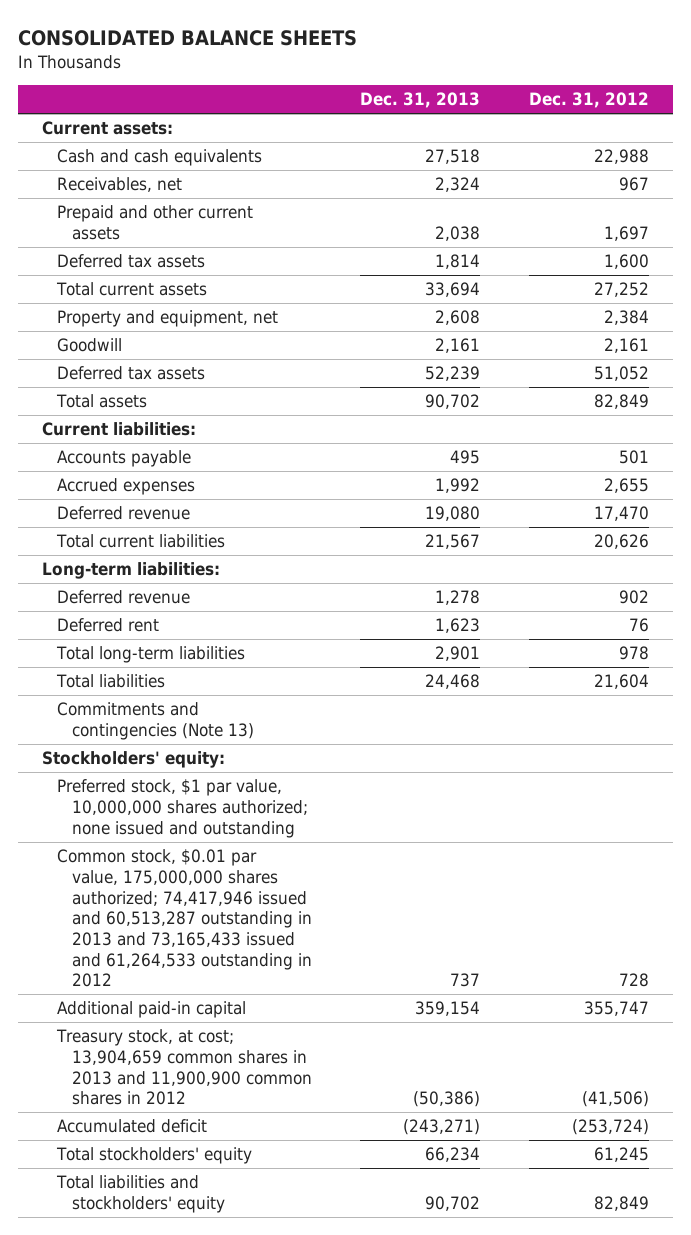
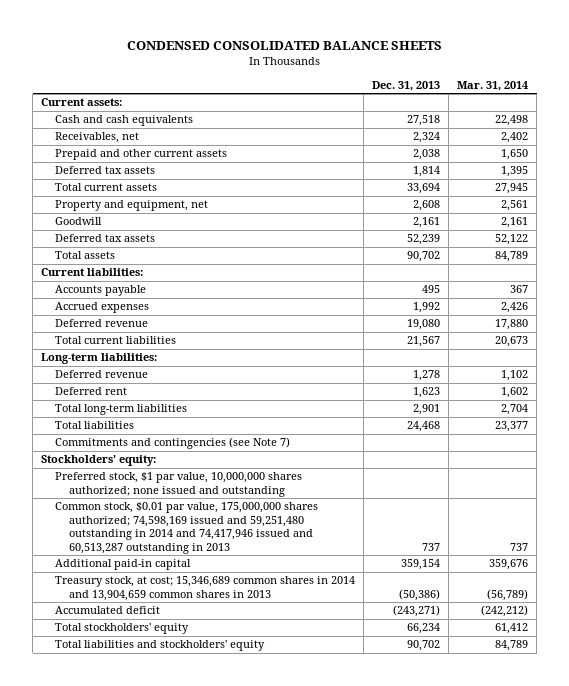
[18,29,358,46] CONSOLIDATED BALANCE SHEETS -> [126,41,442,51] CONDENSED CONSOLIDATED BALANCE SHEETS
[528,92,649,109] Dec. 31, 2012 -> none
none -> [457,80,529,91] Mar. 31, 2014
[57,702,254,741] Commitments and contingencies (Note 13) -> [54,437,290,450] Commitments and contingencies (see Note 7)
[57,849,312,988] Common stock, $0.01 par value, 175,000,000 shares authorized; 74,417,946 issued and 60,513,287 outstanding in 2013 and 73,165,433 issued and 61,264,533 outstanding in 2012 -> [54,502,318,554] Common stock, $0.01 par value, 175,000,000 shares authorized; 74,598,169 issued and 59,251,480 outstanding in 2014 and 74,417,946 issued and 60,513,287 outstanding in 2013
[56,1029,312,1106] Treasury stock, at cost; 13,904,659 common shares in 2013 and 11,900,900 common shares in 2012 -> [54,576,355,601] Treasury stock, at cost; 15,346,689 common shares in 2014 and 13,904,659 common shares in 2013

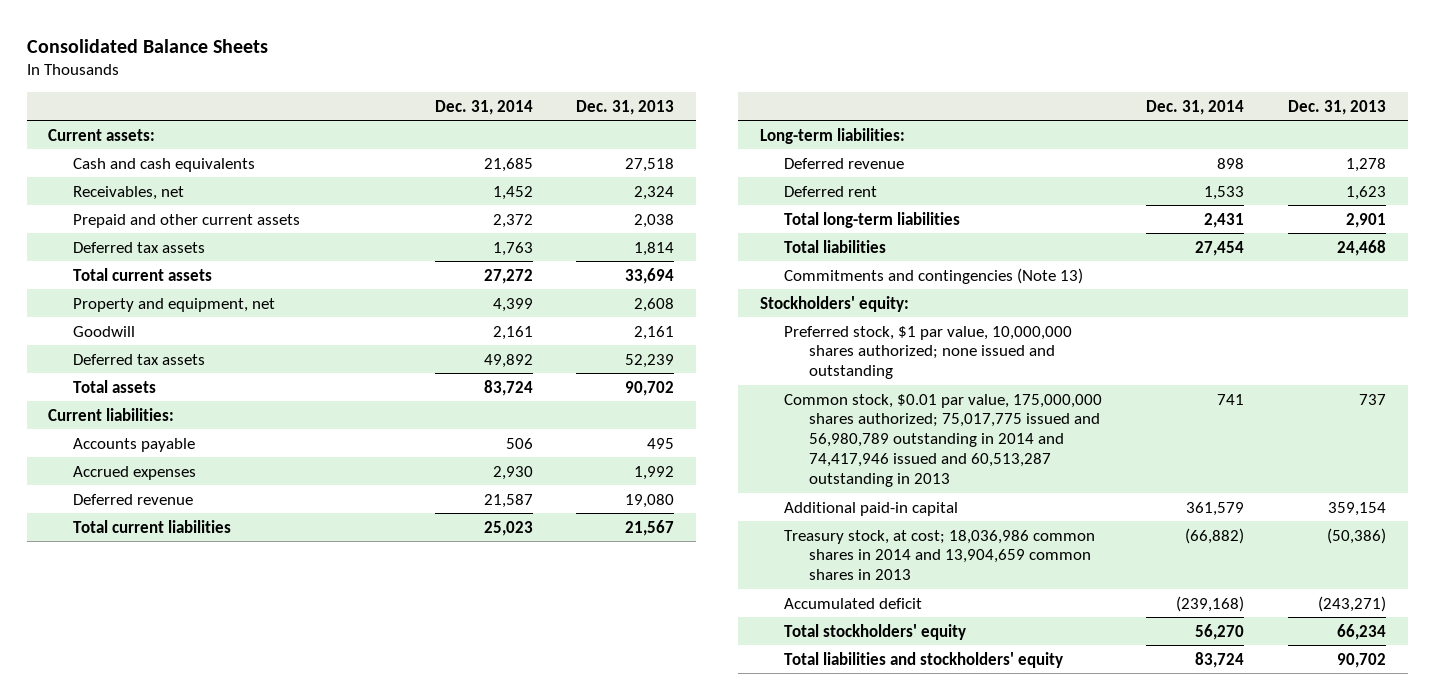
[126,41,442,51] CONDENSED CONSOLIDATED BALANCE SHEETS -> [26,38,268,53] Consolidated Balance Sheets
[457,80,529,91] Mar. 31, 2014 -> none
none -> [434,99,533,115] Dec. 31, 2014
[54,437,290,450] Commitments and contingencies (see Note 7) -> [784,267,1084,284] Commitments and contingencies (Note 13)
[54,502,318,554] Common stock, $0.01 par value, 175,000,000 shares authorized; 74,598,169 issued and 59,251,480 outstanding in 2014 and 74,417,946 issued and 60,513,287 outstanding in 2013 -> [784,393,1103,488] Common stock, $0.01 par value, 175,000,000 shares authorized; 75,017,775 issued and 56,980,789 outstanding in 2014 and 74,417,946 issued and 60,513,287 outstanding in 2013
[54,576,355,601] Treasury stock, at cost; 15,346,689 common shares in 2014 and 13,904,659 common shares in 2013 -> [784,529,1096,581] Treasury stock, at cost; 18,036,986 common shares in 2014 and 13,904,659 common shares in 2013

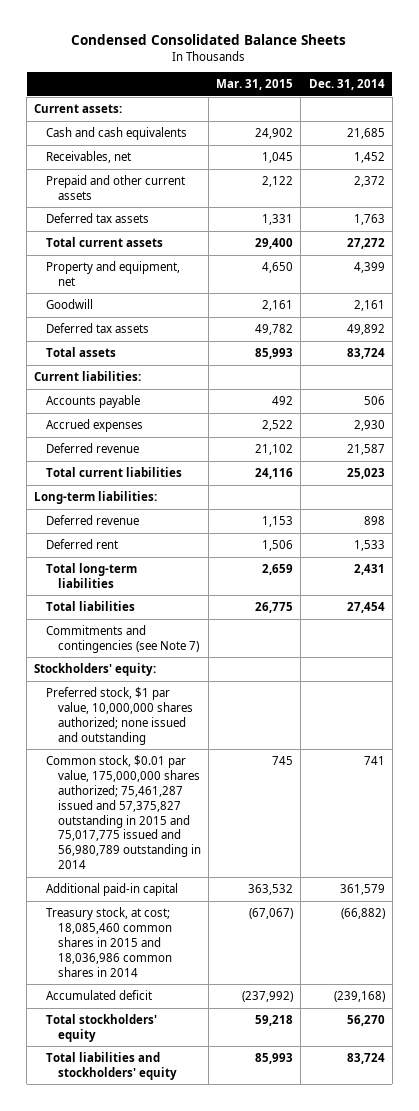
[26,38,268,53] Consolidated Balance Sheets -> [71,33,347,45] Condensed Consolidated Balance Sheets
[576,99,675,115] Dec. 31, 2013 -> none
none -> [216,79,294,91] Mar. 31, 2015
[784,267,1084,284] Commitments and contingencies (Note 13) -> [46,624,200,653] Commitments and contingencies (see Note 7)
[784,393,1103,488] Common stock, $0.01 par value, 175,000,000 shares authorized; 75,017,775 issued and 56,980,789 outstanding in 2014 and 74,417,946 issued and 60,513,287 outstanding in 2013 -> [46,754,202,870] Common stock, $0.01 par value, 175,000,000 shares authorized; 75,461,287 issued and 57,375,827 outstanding in 2015 and 75,017,775 issued and 56,980,789 outstanding in 2014
[784,529,1096,581] Treasury stock, at cost; 18,036,986 common shares in 2014 and 13,904,659 common shares in 2013 -> [46,906,173,977] Treasury stock, at cost; 18,085,460 common shares in 2015 and 18,036,986 common shares in 2014

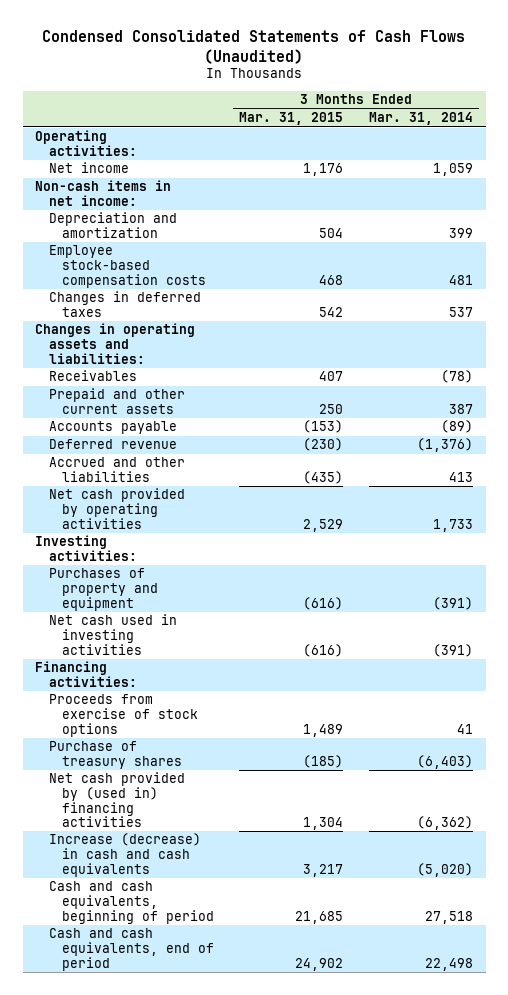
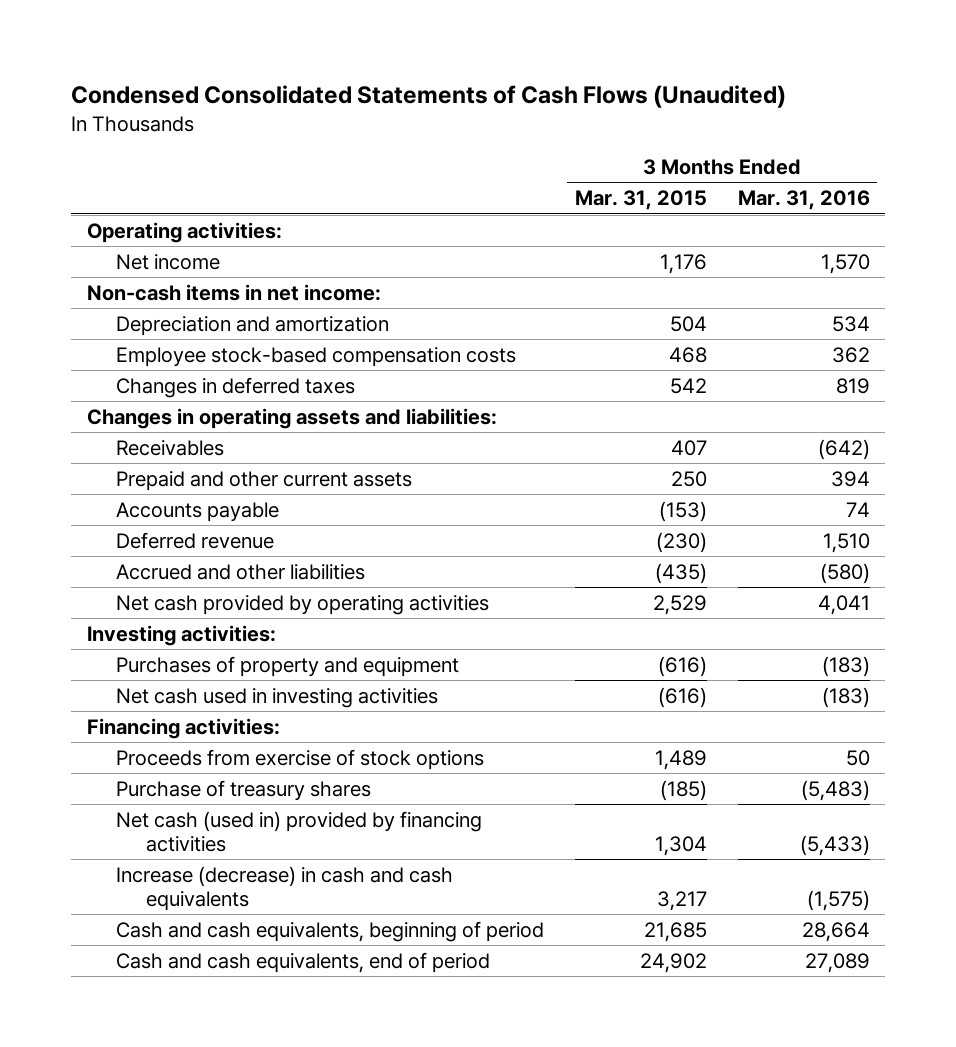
[368,112,473,126] Mar. 31, 2014 -> none
none -> [737,190,870,211] Mar. 31, 2016
[48,772,185,828] Net cash provided by (used in) financing activities -> [116,810,483,852] Net cash (used in) provided by financing activities

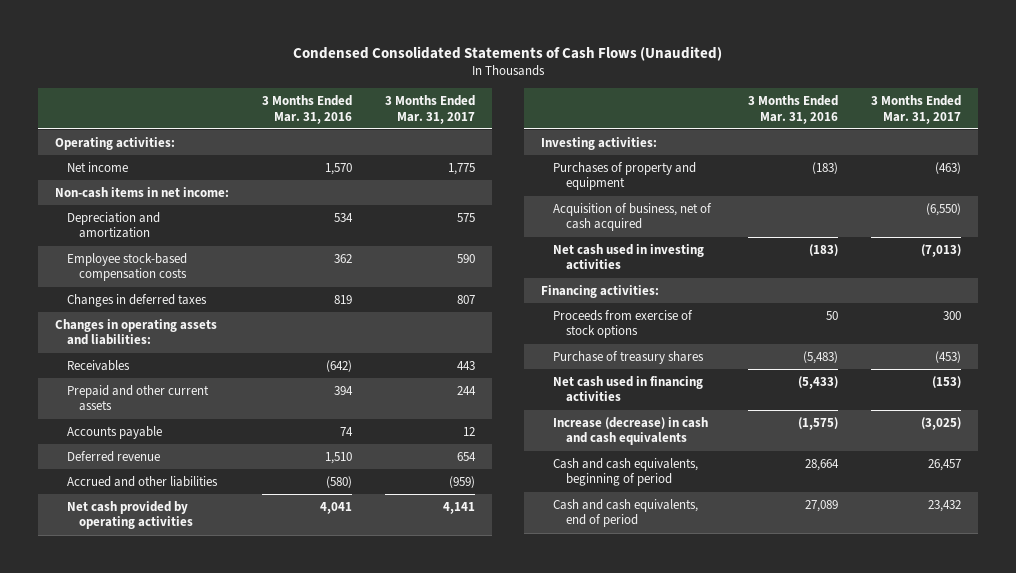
[574,190,707,211] Mar. 31, 2015 -> none
none -> [385,94,476,124] 3 Months Ended Mar. 31, 2017
none -> [553,202,713,232] Acquisition of business, net of cash acquired
[116,810,483,852] Net cash (used in) provided by financing activities -> [553,375,704,403] Net cash used in financing activities

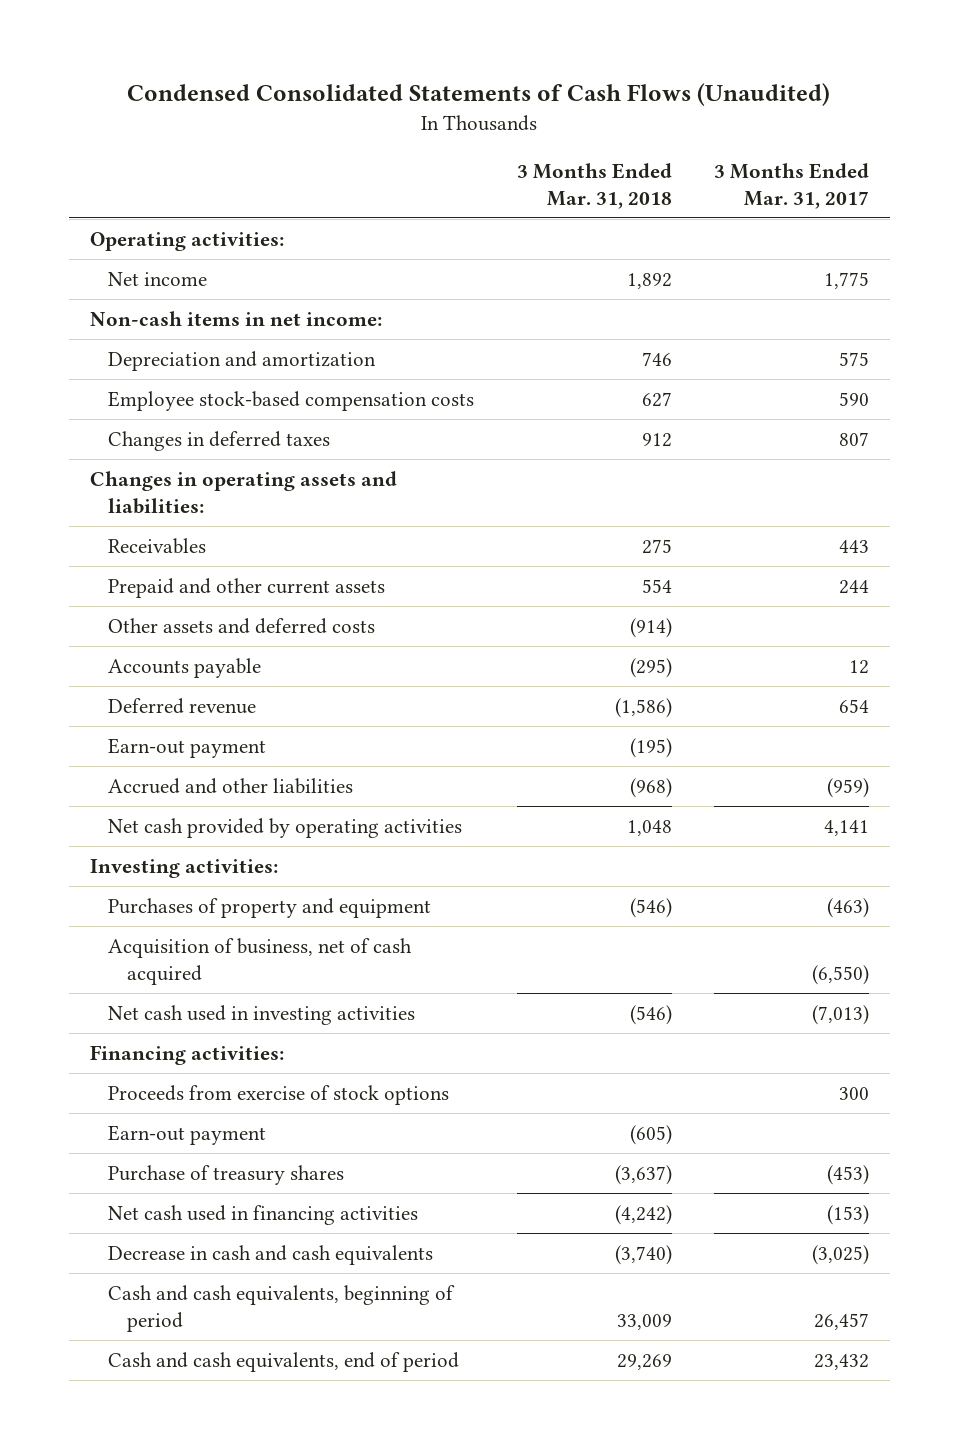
[261,94,352,124] 3 Months Ended Mar. 31, 2016 -> none
none -> [516,162,672,209] 3 Months Ended Mar. 31, 2018
none -> [108,617,376,634] Other assets and deferred costs
none -> [108,737,267,758] Earn-out payment
none -> [108,1124,267,1145] Earn-out payment
[553,416,709,446] Increase (decrease) in cash and cash equivalents -> [108,1244,434,1265] Decrease in cash and cash equivalents

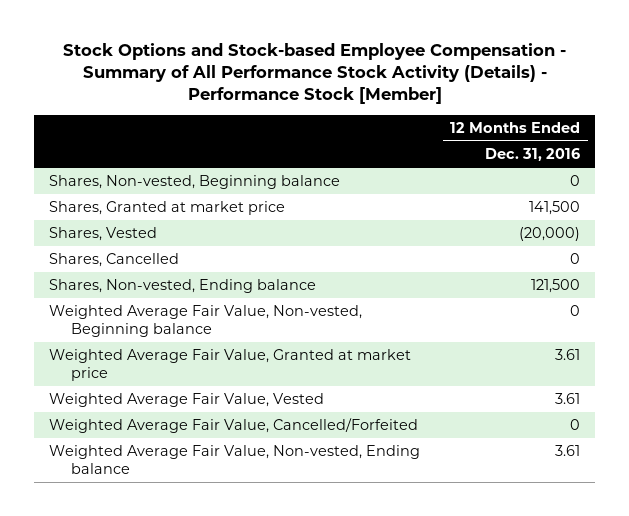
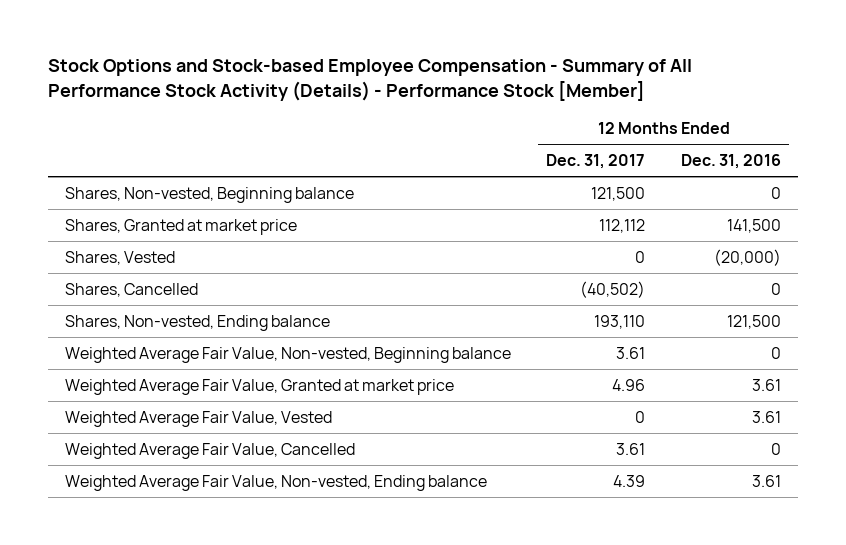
none -> [546,154,646,170] Dec. 31, 2017
[48,418,418,434] Weighted Average Fair Value, Cancelled/Forfeited -> [65,442,356,459] Weighted Average Fair Value, Cancelled

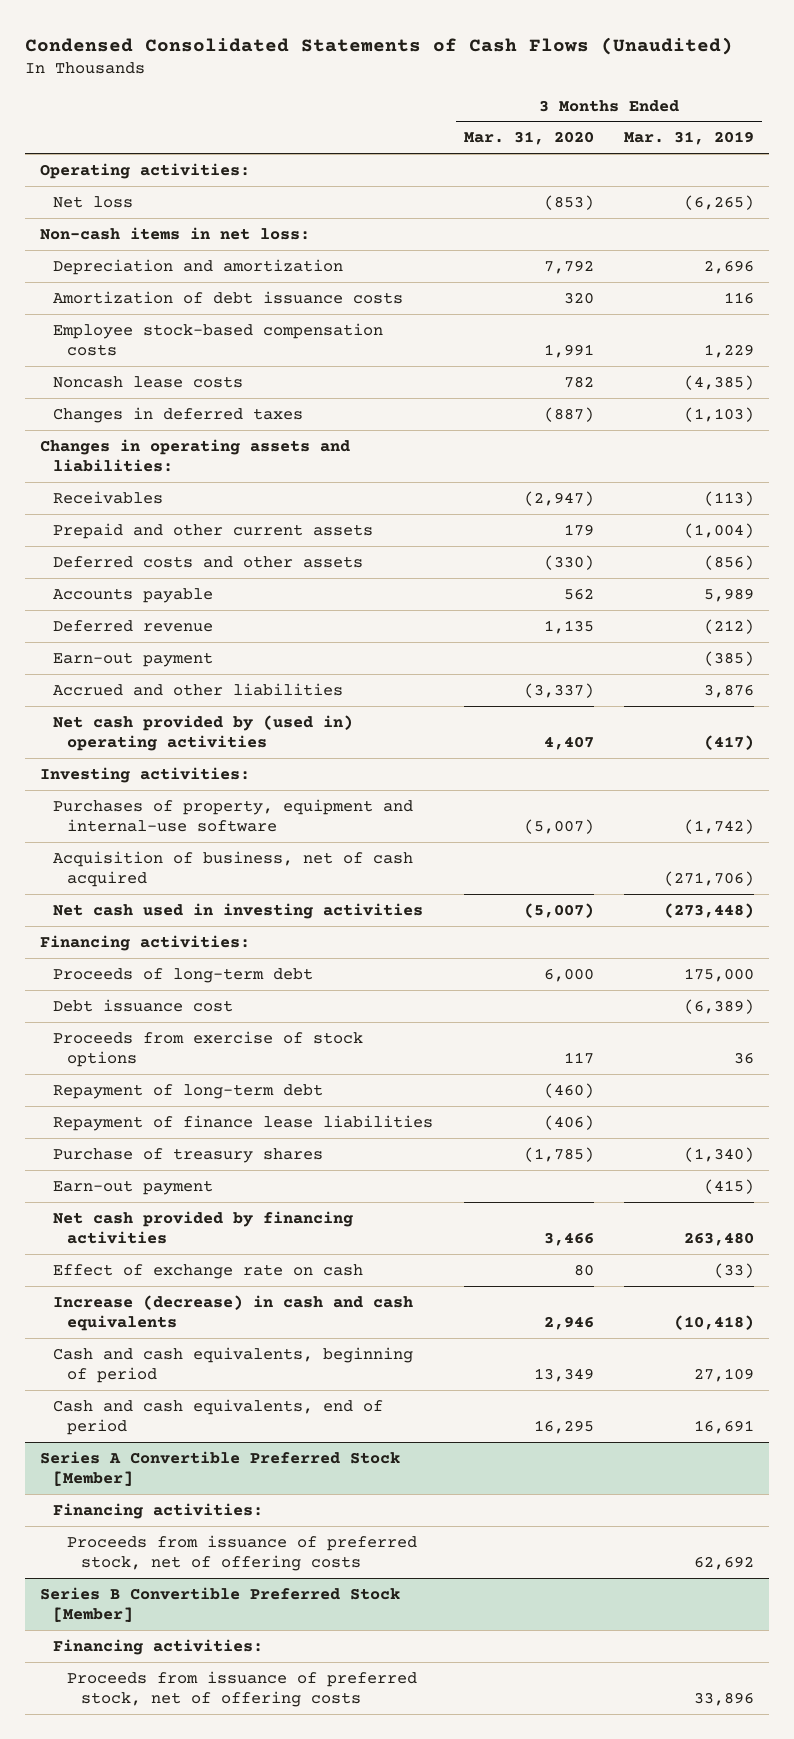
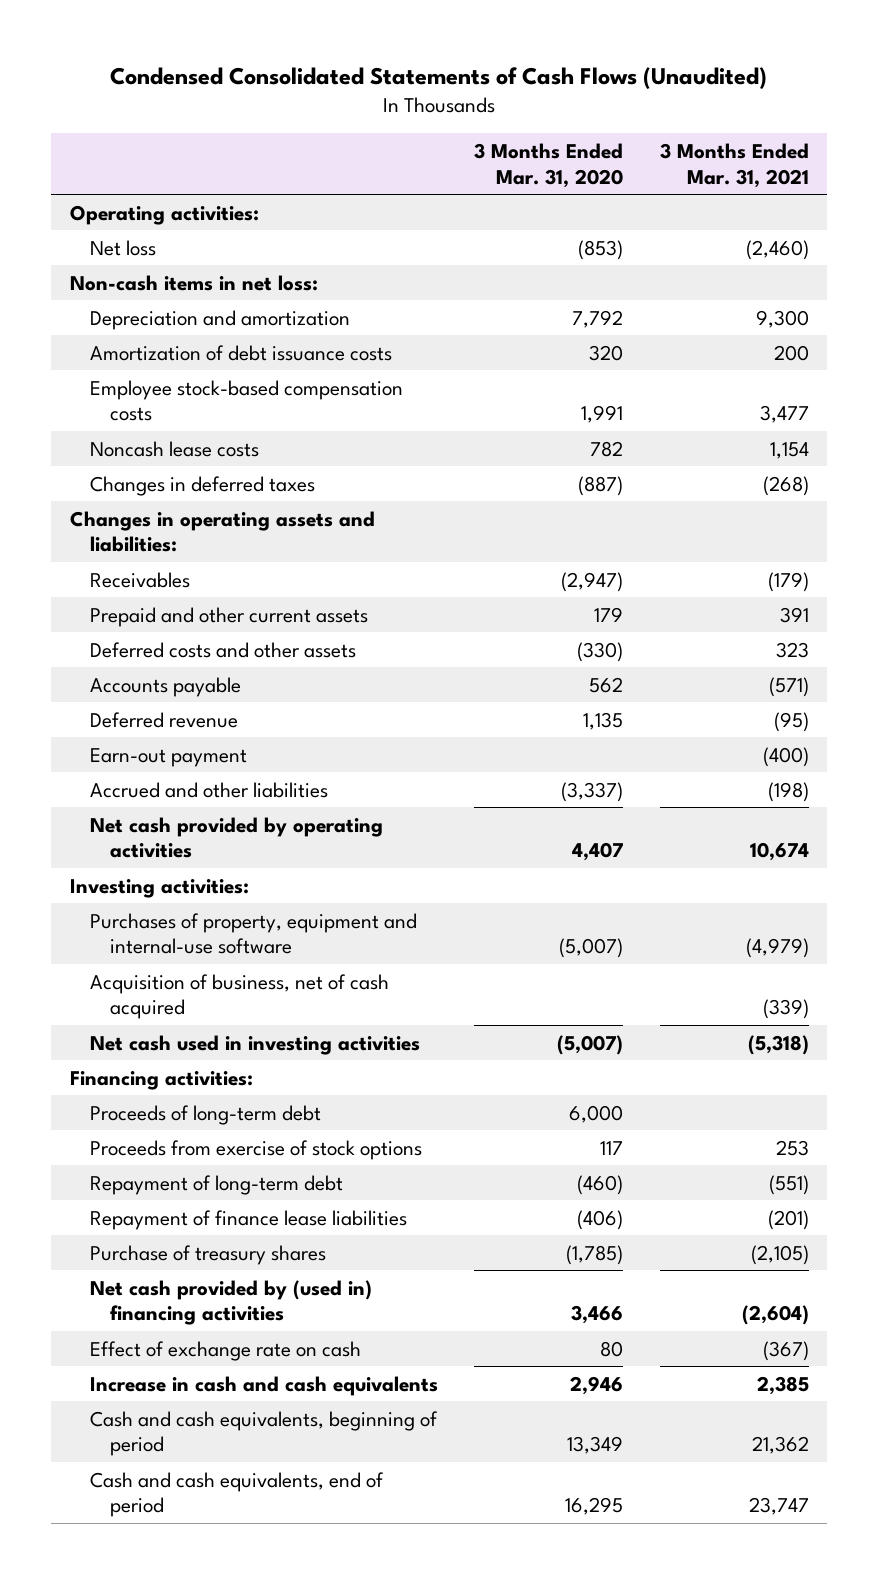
[624,131,755,146] Mar. 31, 2019 -> none
none -> [660,143,810,188] 3 Months Ended Mar. 31, 2021
[53,714,354,751] Net cash provided by (used in) operating activities -> [89,816,383,859] Net cash provided by operating activities
[53,998,234,1012] Debt issuance cost -> none
[53,1179,214,1195] Earn-out payment -> none
[53,1210,354,1244] Net cash provided by financing activities -> [89,1279,372,1326] Net cash provided by (used in) financing activities
[53,1294,414,1331] Increase (decrease) in cash and cash equivalents -> [89,1375,438,1396] Increase in cash and cash equivalents
[39,1450,400,1486] Series A Convertible Preferred Stock [Member] -> none
[53,1502,264,1519] Financing activities: -> none
[67,1534,418,1571] Proceeds from issuance of preferred stock, net of offering costs -> none
[39,1586,400,1622] Series B Convertible Preferred Stock [Member] -> none
[53,1638,264,1655] Financing activities: -> none
[67,1670,418,1707] Proceeds from issuance of preferred stock, net of offering costs -> none

